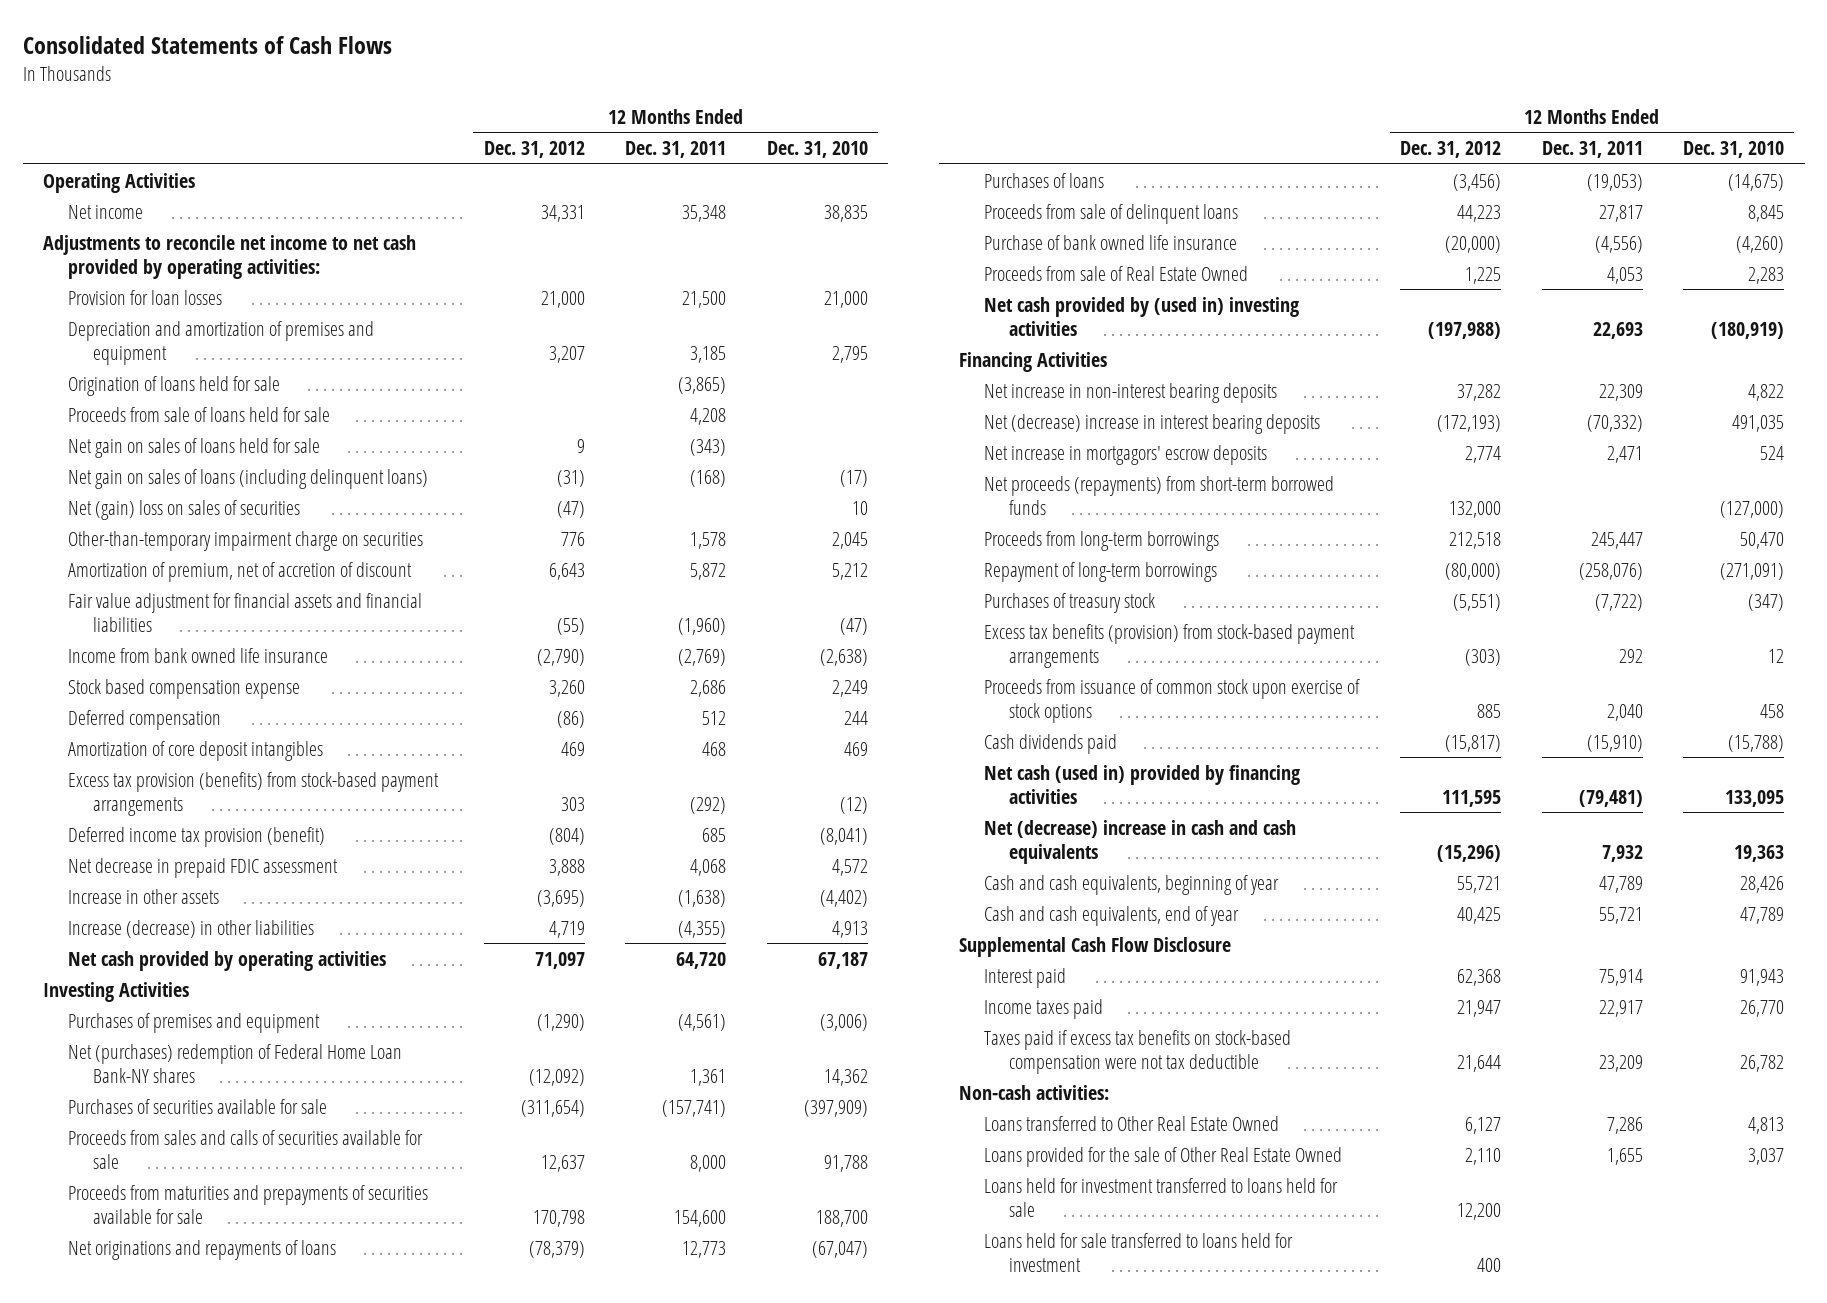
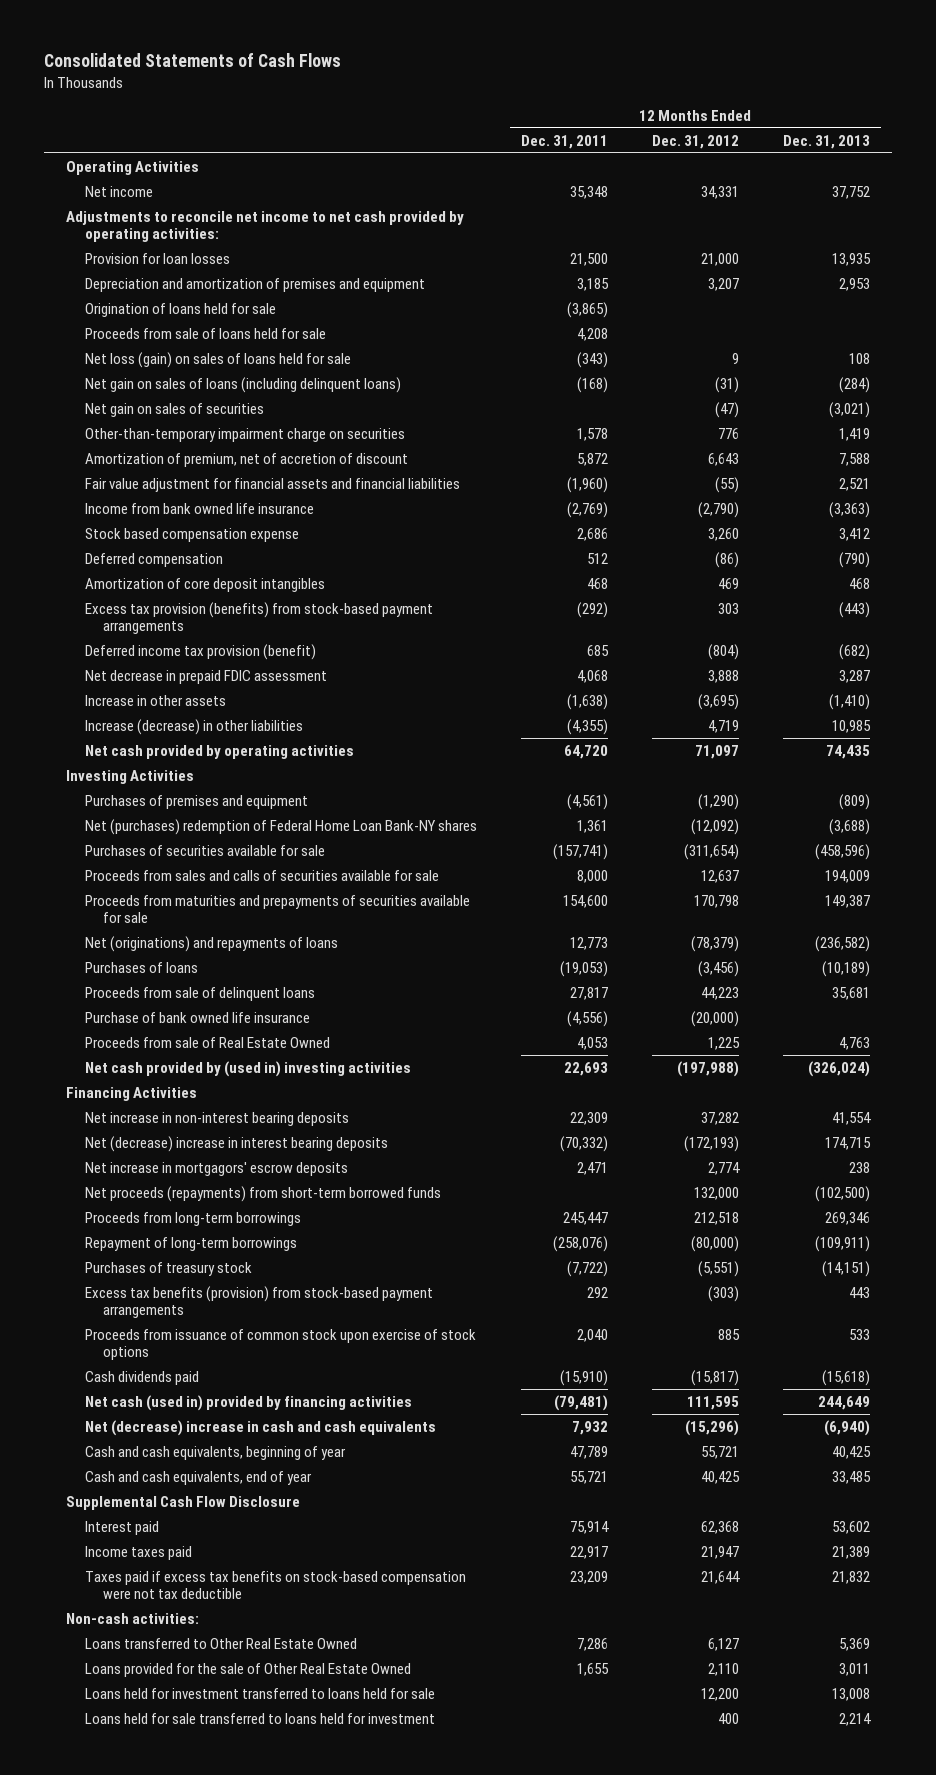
[767,141,869,159] Dec. 31, 2010 -> none
none -> [783,134,871,149] Dec. 31, 2013
[67,437,320,458] Net gain on sales of loans held for sale -> [84,351,351,368] Net loss (gain) on sales of loans held for sale
[67,499,300,520] Net (gain) loss on sales of securities -> [84,402,264,417] Net gain on sales of securities
[67,1239,336,1260] Net originations and repayments of loans -> [84,935,338,952] Net (originations) and repayments of loans

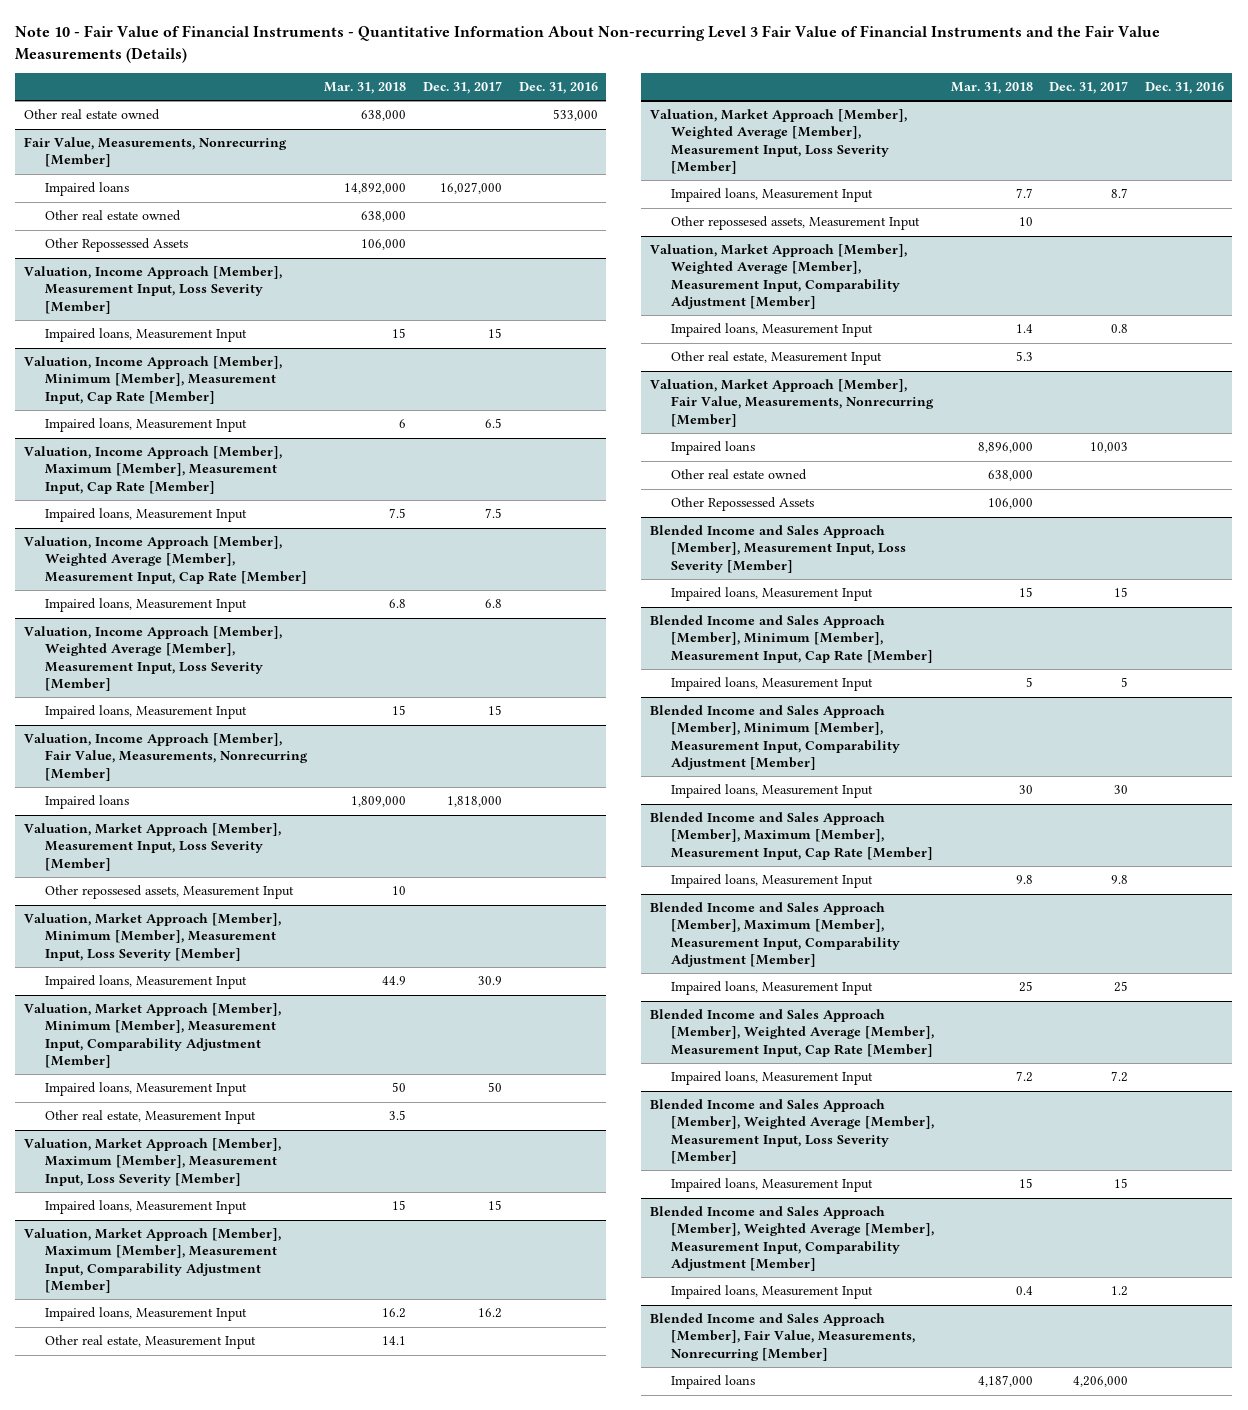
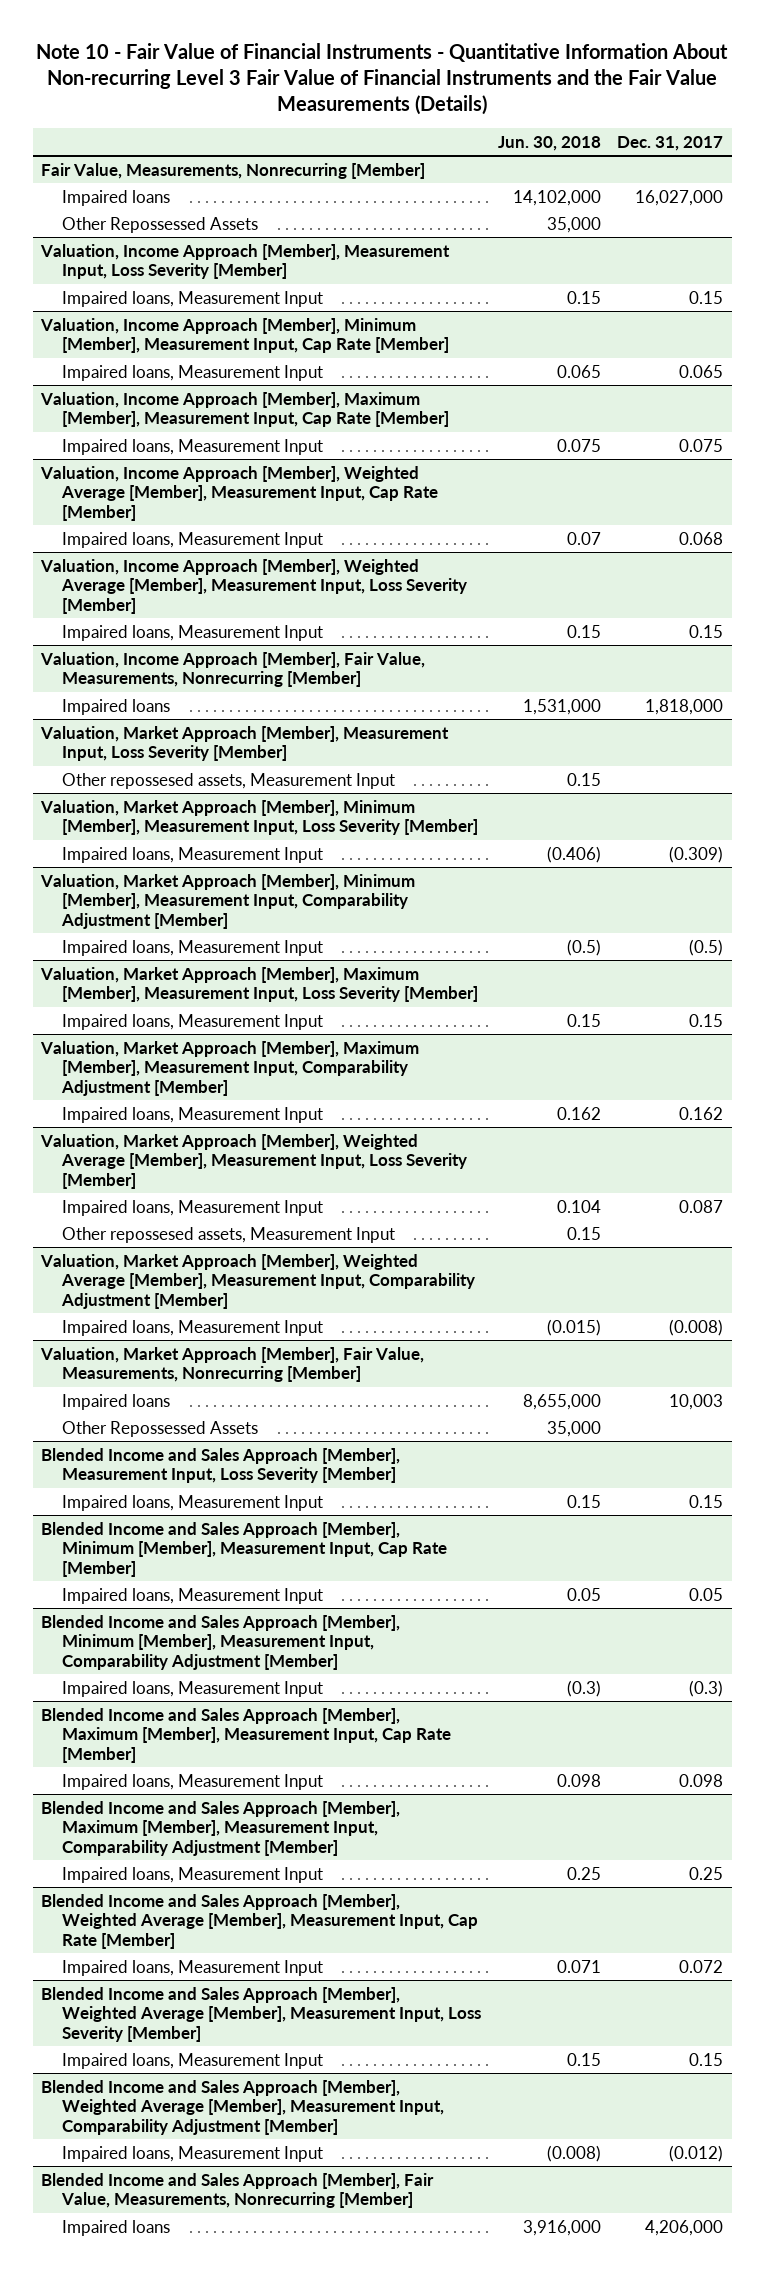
[324,82,407,95] Mar. 31, 2018 -> none
[518,82,598,95] Dec. 31, 2016 -> none
none -> [497,135,601,151] Jun. 30, 2018
[23,109,160,121] Other real estate owned -> none
[44,210,181,222] Other real estate owned -> none
[488,328,503,339] 15 -> [689,290,724,304] 0.15
[485,418,503,429] 6.5 -> [679,364,724,378] 0.065
[485,508,503,519] 7.5 -> [679,438,724,452] 0.075
[485,599,503,609] 6.8 -> [679,531,724,545] 0.068
[488,705,503,716] 15 -> [689,624,724,638] 0.15
[478,976,503,986] 30.9 -> [669,845,724,863] (0.309)
[44,1110,256,1125] Other real estate, Measurement Input -> none
[488,1082,503,1093] 50 -> [689,938,724,956] (0.5)
[488,1200,503,1211] 15 -> [689,1013,724,1027] 0.15
[44,1335,256,1350] Other real estate, Measurement Input -> none
[478,1308,503,1319] 16.2 -> [679,1106,724,1120] 0.162
[1111,188,1129,199] 8.7 -> [679,1199,724,1213] 0.087
[670,351,882,366] Other real estate, Measurement Input -> none
[1111,324,1129,334] 0.8 -> [669,1318,724,1336] (0.008)
[670,469,807,481] Other real estate owned -> none
[1114,587,1129,598] 15 -> [689,1494,724,1508] 0.15
[1121,677,1129,688] 5 -> [689,1587,724,1601] 0.05
[1114,785,1129,795] 30 -> [689,1679,724,1697] (0.3)
[1111,875,1129,885] 9.8 -> [679,1773,724,1787] 0.098
[1114,981,1129,993] 25 -> [689,1866,724,1880] 0.25
[1111,1071,1129,1083] 7.2 -> [679,1959,724,1973] 0.072
[1114,1178,1129,1189] 15 -> [689,2052,724,2066] 0.15
[1111,1286,1129,1297] 1.2 -> [669,2144,724,2162] (0.012)

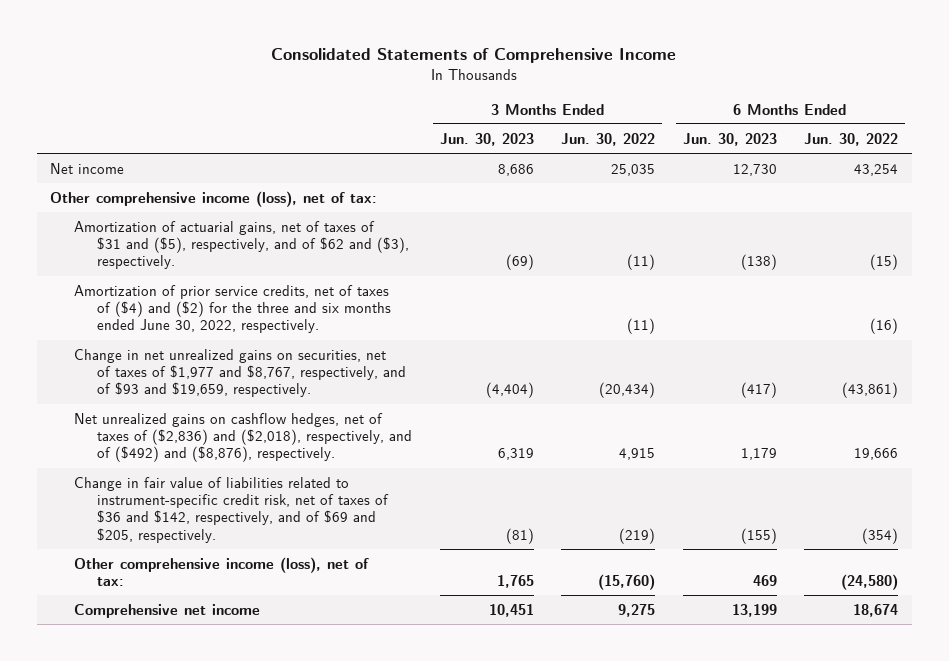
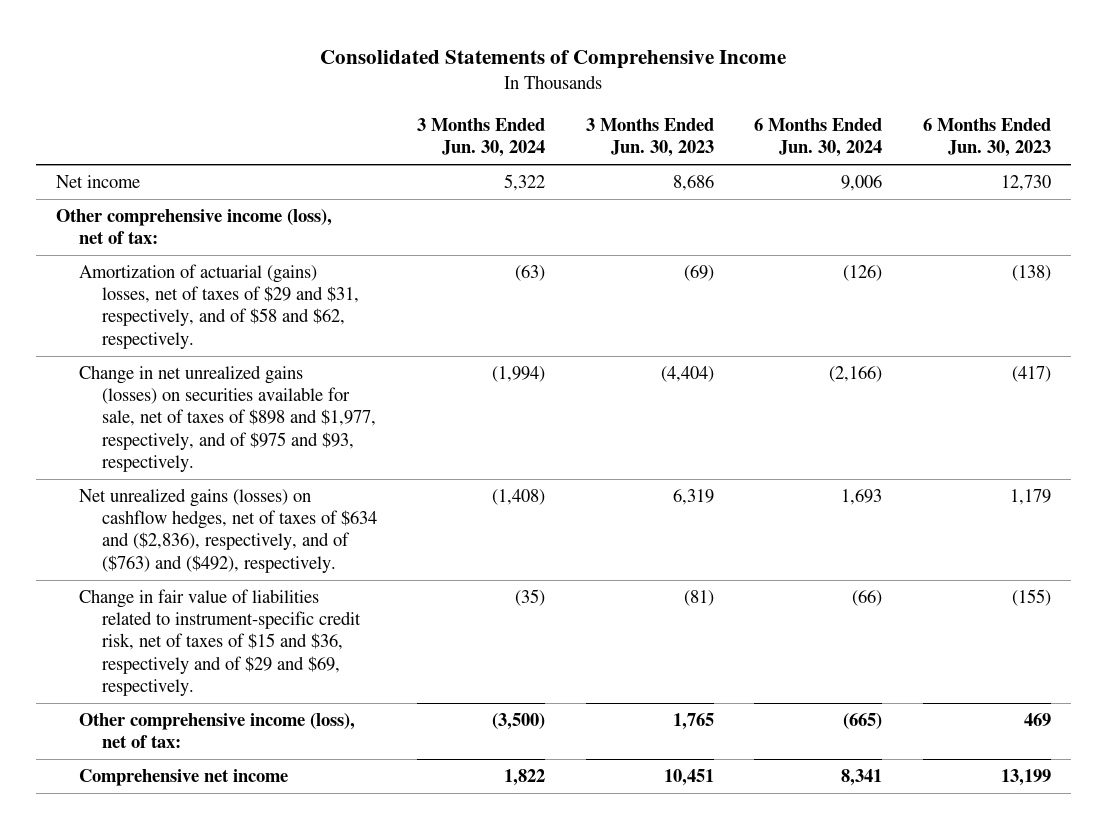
[561,132,656,146] Jun. 30, 2022 -> none
[804,132,899,146] Jun. 30, 2022 -> none
none -> [417,118,546,158] 3 Months Ended Jun. 30, 2024
none -> [754,118,883,158] 6 Months Ended Jun. 30, 2024
[73,284,392,334] Amortization of prior service credits, net of taxes of ($4) and ($2) for the three and six months ended June 30, 2022, respectively. -> none
[73,220,410,270] Amortization of actuarial gains, net of taxes of $31 and ($5), respectively, and of $62 and ($3), respectively. -> [78,264,359,349] Amortization of actuarial (gains) losses, net of taxes of $29 and $31, respectively, and of $58 and $62, respectively.
[73,348,407,398] Change in net unrealized gains on securities, net of taxes of $1,977 and $8,767, respectively, and of $93 and $19,659, respectively. -> [78,365,376,472] Change in net unrealized gains (losses) on securities available for sale, net of taxes of $898 and $1,977, respectively, and of $975 and $93, respectively.
[73,412,413,463] Net unrealized gains on cashflow hedges, net of taxes of ($2,836) and ($2,018), respectively, and of ($492) and ($8,876), respectively. -> [78,488,377,573] Net unrealized gains (losses) on cashflow hedges, net of taxes of $634 and ($2,836), respectively, and of ($763) and ($492), respectively.
[73,476,390,543] Change in fair value of liabilities related to instrument-specific credit risk, net of taxes of $36 and $142, respectively, and of $69 and $205, respectively. -> [78,589,361,696] Change in fair value of liabilities related to instrument-specific credit risk, net of taxes of $15 and $36, respectively and of $29 and $69, respectively.

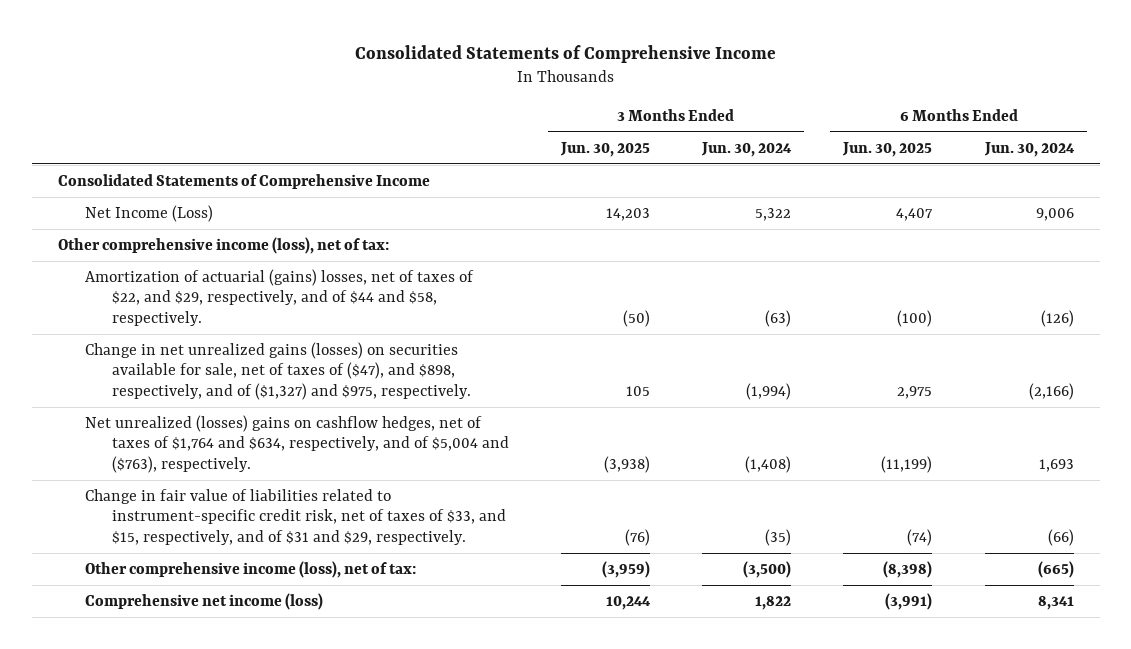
[585,118,714,158] 3 Months Ended Jun. 30, 2023 -> none
[922,118,1051,158] 6 Months Ended Jun. 30, 2023 -> none
none -> [560,141,651,157] Jun. 30, 2025
none -> [842,141,933,157] Jun. 30, 2025
none -> [57,173,430,189] Consolidated Statements of Comprehensive Income
[55,175,140,189] Net income -> [84,204,213,222] Net Income (Loss)
[78,264,359,349] Amortization of actuarial (gains) losses, net of taxes of $29 and $31, respectively, and of $58 and $62, respectively. -> [84,268,474,326] Amortization of actuarial (gains) losses, net of taxes of $22, and $29, respectively, and of $44 and $58, respectively.
[78,365,376,472] Change in net unrealized gains (losses) on securities available for sale, net of taxes of $898 and $1,977, respectively, and of $975 and $93, respectively. -> [84,341,471,400] Change in net unrealized gains (losses) on securities available for sale, net of taxes of ($47), and $898, respectively, and of ($1,327) and $975, respectively.
[78,488,377,573] Net unrealized gains (losses) on cashflow hedges, net of taxes of $634 and ($2,836), respectively, and of ($763) and ($492), respectively. -> [84,414,509,473] Net unrealized (losses) gains on cashflow hedges, net of taxes of $1,764 and $634, respectively, and of $5,004 and ($763), respectively.
[78,589,361,696] Change in fair value of liabilities related to instrument-specific credit risk, net of taxes of $15 and $36, respectively and of $29 and $69, respectively. -> [84,488,506,545] Change in fair value of liabilities related to instrument-specific credit risk, net of taxes of $33, and $15, respectively, and of $31 and $29, respectively.
[78,769,288,787] Comprehensive net income -> [84,592,323,610] Comprehensive net income (loss)

